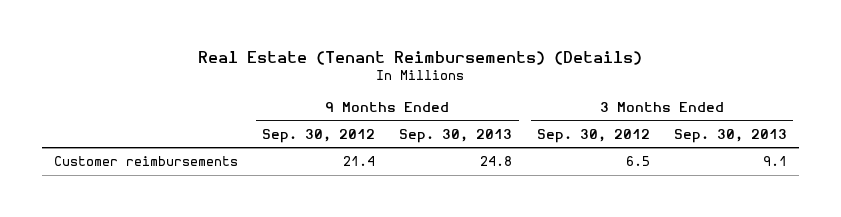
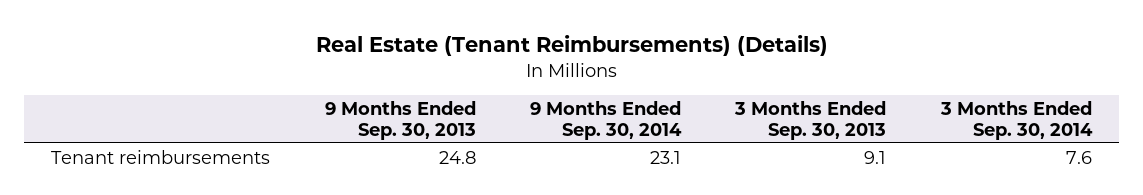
[262,128,376,143] Sep. 30, 2012 -> none
[536,128,650,143] Sep. 30, 2012 -> none
none -> [530,100,683,140] 9 Months Ended Sep. 30, 2014
none -> [939,100,1093,140] 3 Months Ended Sep. 30, 2014
[54,156,239,167] Customer reimbursements -> [51,149,271,164] Tenant reimbursements

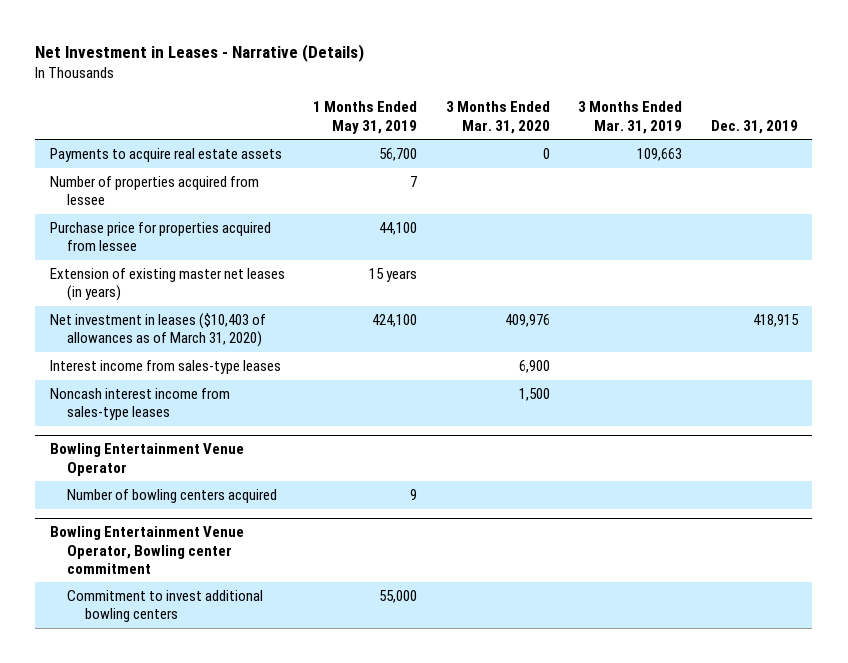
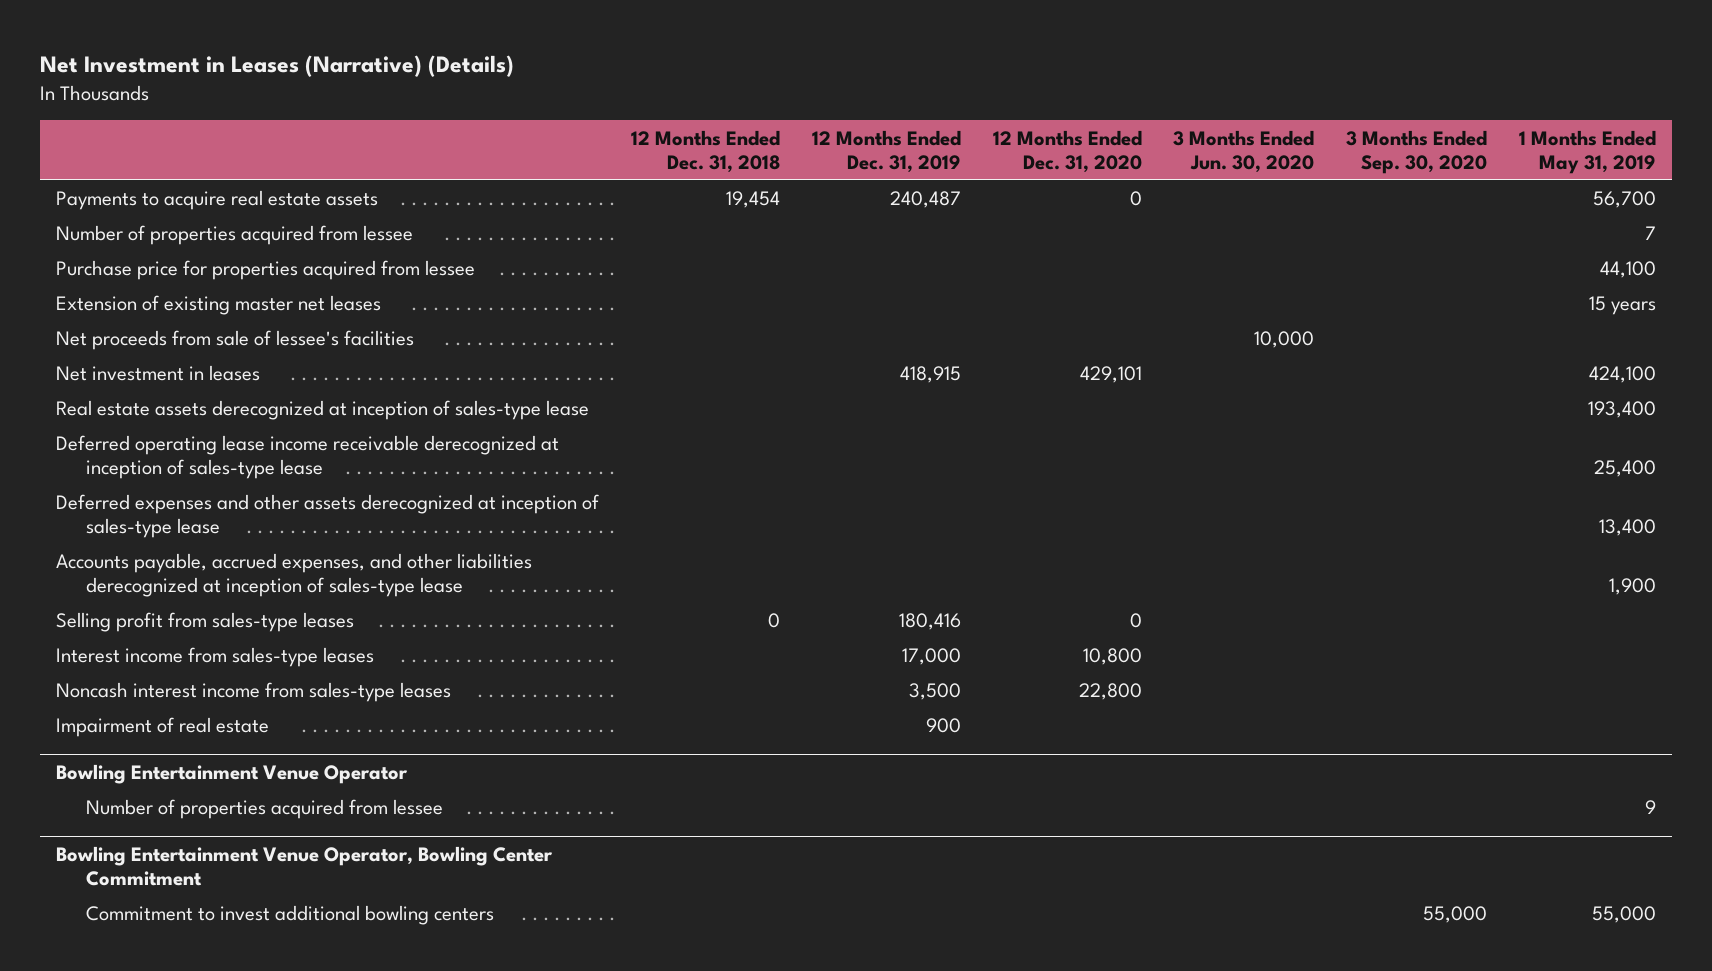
[35,44,365,63] Net Investment in Leases - Narrative (Details) -> [40,55,515,78] Net Investment in Leases (Narrative) (Details)
[445,101,550,134] 3 Months Ended Mar. 31, 2020 -> none
[578,101,683,134] 3 Months Ended Mar. 31, 2019 -> none
[710,119,798,134] Dec. 31, 2019 -> none
none -> [631,129,781,173] 12 Months Ended Dec. 31, 2018
none -> [811,129,961,173] 12 Months Ended Dec. 31, 2019
none -> [992,129,1142,173] 12 Months Ended Dec. 31, 2020
none -> [1173,129,1315,173] 3 Months Ended Jun. 30, 2020
none -> [1346,129,1488,174] 3 Months Ended Sep. 30, 2020
[49,268,285,302] Extension of existing master net leases (in years) -> [56,295,382,316] Extension of existing master net leases
none -> [56,330,415,351] Net proceeds from sale of lessee's facilities
[49,313,266,348] Net investment in leases ($10,403 of allowances as of March 31, 2020) -> [56,365,261,382] Net investment in leases
none -> [56,400,590,421] Real estate assets derecognized at inception of sales-type lease
none -> [56,435,560,480] Deferred operating lease income receivable derecognized at inception of sales-type lease
none -> [56,494,600,539] Deferred expenses and other assets derecognized at inception of sales-type lease
none -> [56,553,533,598] Accounts payable, accrued expenses, and other liabilities derecognized at inception of sales-type lease
none -> [56,612,355,633] Selling profit from sales-type leases
none -> [56,717,270,738] Impairment of real estate
[67,489,278,504] Number of bowling centers acquired -> [85,799,443,820] Number of properties acquired from lessee
[49,526,244,574] Bowling Entertainment Venue Operator, Bowling center commitment -> [56,846,554,886] Bowling Entertainment Venue Operator, Bowling Center Commitment

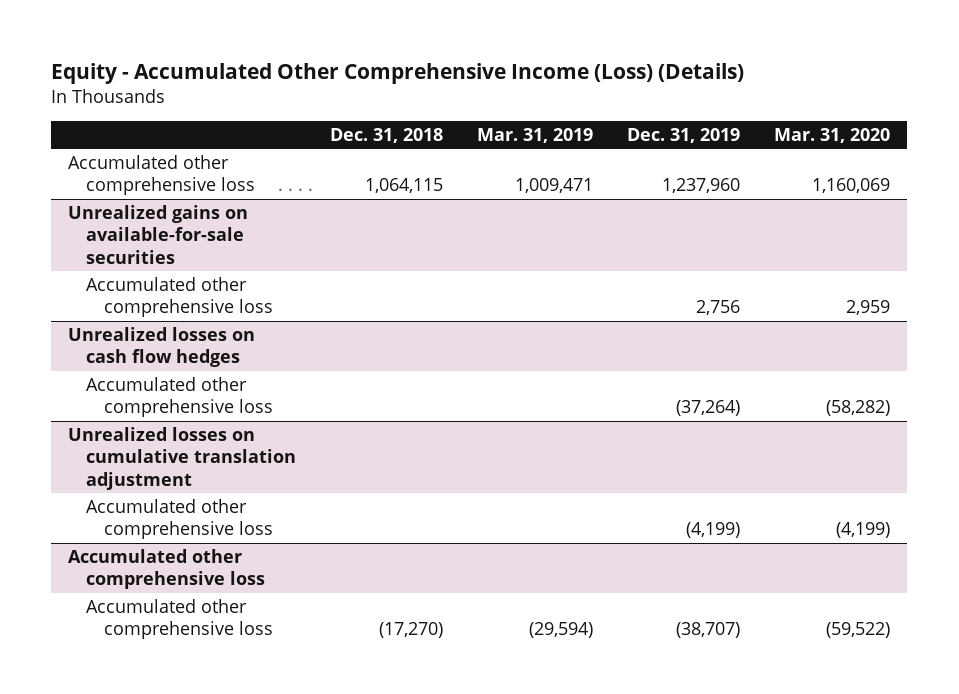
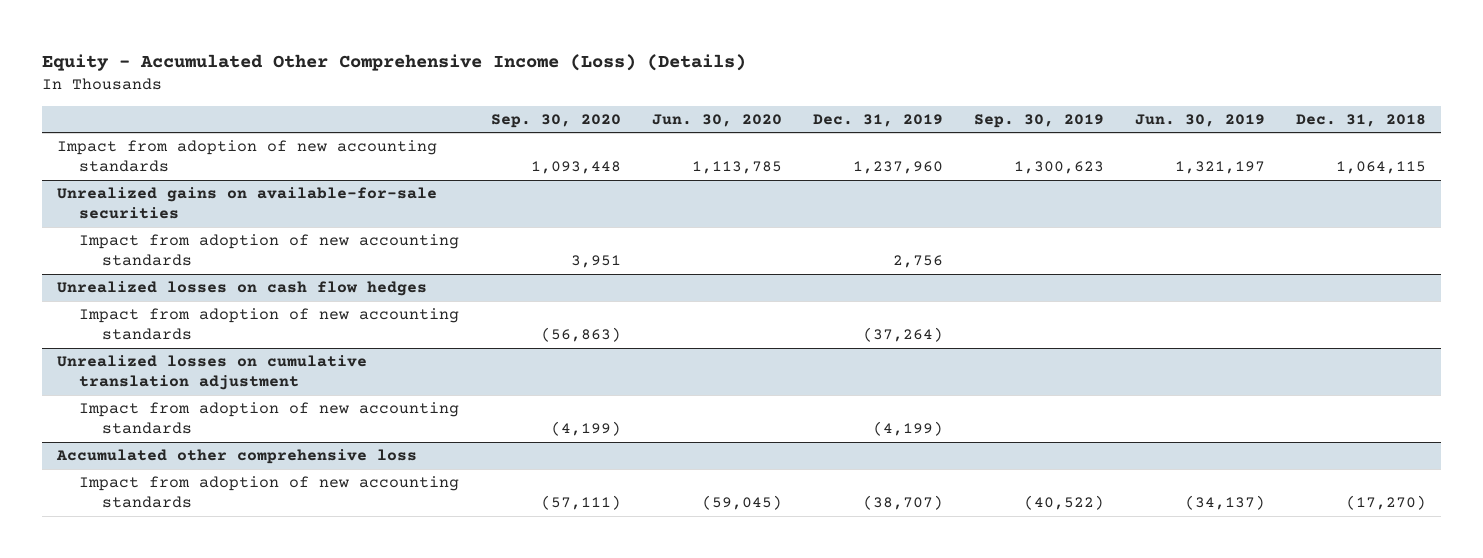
[477,127,594,143] Mar. 31, 2019 -> none
[774,127,891,143] Mar. 31, 2020 -> none
none -> [490,113,621,128] Sep. 30, 2020
none -> [651,113,782,127] Jun. 30, 2020
none -> [973,113,1104,128] Sep. 30, 2019
none -> [1134,113,1265,127] Jun. 30, 2019
[68,155,256,196] Accumulated other comprehensive loss -> [57,140,438,173] Impact from adoption of new accounting standards
[86,277,274,318] Accumulated other comprehensive loss -> [79,234,460,267] Impact from adoption of new accounting standards
[86,377,274,418] Accumulated other comprehensive loss -> [79,308,460,341] Impact from adoption of new accounting standards
[86,499,274,540] Accumulated other comprehensive loss -> [79,402,460,435] Impact from adoption of new accounting standards
[86,599,274,640] Accumulated other comprehensive loss -> [79,476,460,509] Impact from adoption of new accounting standards

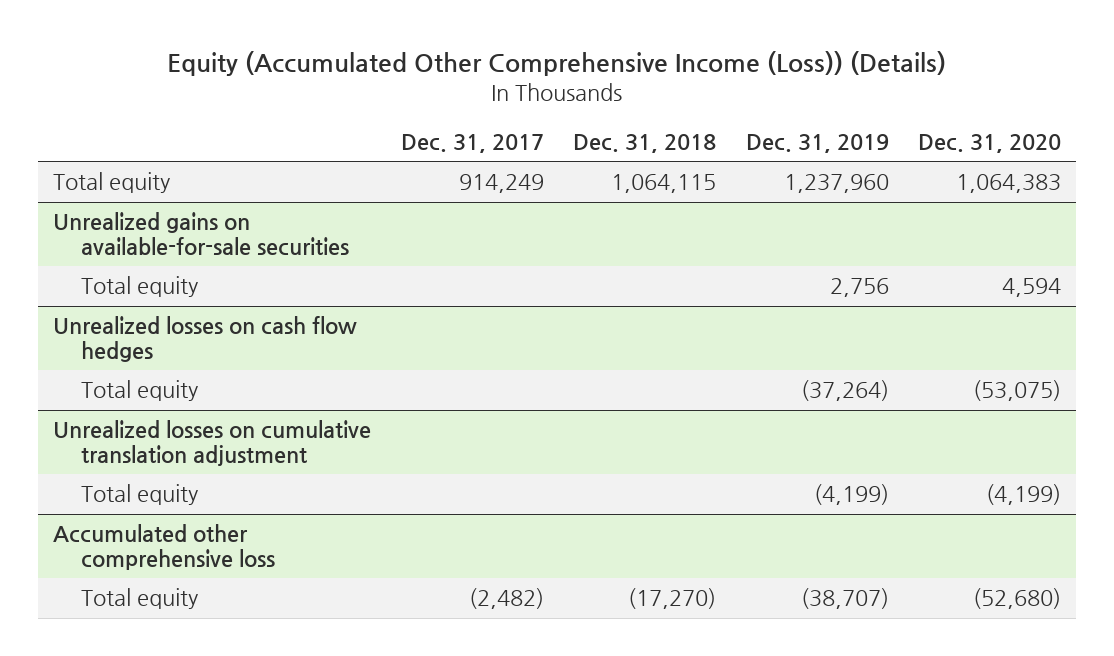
[41,54,746,72] Equity - Accumulated Other Comprehensive Income (Loss) (Details) -> [167,51,947,77] Equity (Accumulated Other Comprehensive Income (Loss)) (Details)
[490,113,621,128] Sep. 30, 2020 -> none
[651,113,782,127] Jun. 30, 2020 -> none
[973,113,1104,128] Sep. 30, 2019 -> none
[1134,113,1265,127] Jun. 30, 2019 -> none
none -> [400,133,544,153] Dec. 31, 2017
none -> [918,133,1062,153] Dec. 31, 2020
[57,140,438,173] Impact from adoption of new accounting standards -> [53,172,171,194] Total equity
[79,234,460,267] Impact from adoption of new accounting standards -> [81,276,199,298] Total equity
[79,308,460,341] Impact from adoption of new accounting standards -> [81,380,199,402] Total equity
[79,402,460,435] Impact from adoption of new accounting standards -> [81,484,199,506] Total equity
[79,476,460,509] Impact from adoption of new accounting standards -> [81,588,199,610] Total equity

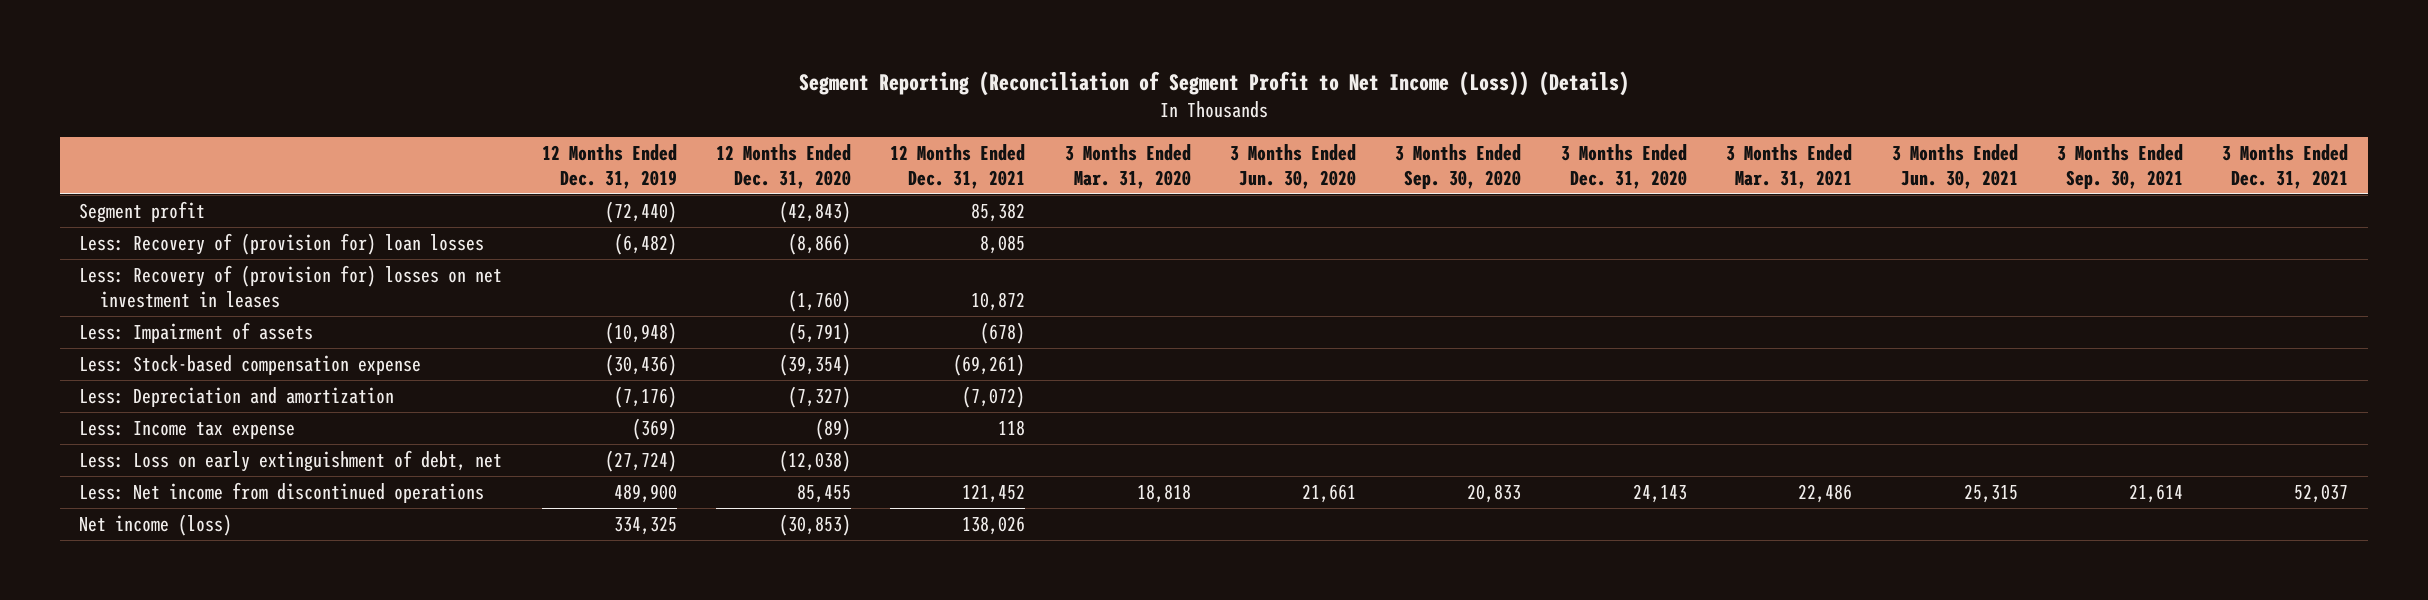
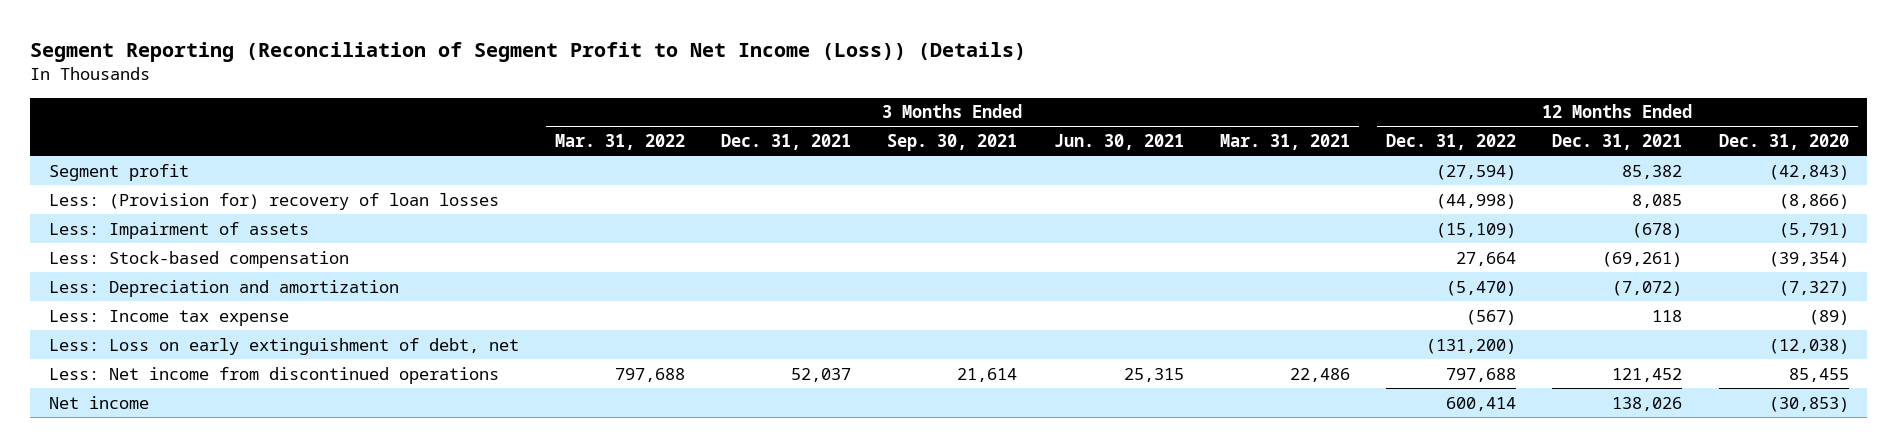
[541,143,677,189] 12 Months Ended Dec. 31, 2019 -> none
[1064,143,1191,189] 3 Months Ended Mar. 31, 2020 -> none
[1230,143,1357,189] 3 Months Ended Jun. 30, 2020 -> none
[1395,143,1522,189] 3 Months Ended Sep. 30, 2020 -> none
[1560,143,1687,189] 3 Months Ended Dec. 31, 2020 -> none
none -> [554,134,685,151] Mar. 31, 2022
none -> [1386,134,1517,151] Dec. 31, 2022
[79,264,503,308] Less: Recovery of (provision for) losses on net investment in leases -> none
[79,232,485,255] Less: Recovery of (provision for) loan losses -> [48,192,499,210] Less: (Provision for) recovery of loan losses
[79,354,422,375] Less: Stock-based compensation expense -> [48,250,349,268] Less: Stock-based compensation
[79,513,233,536] Net income (loss) -> [48,395,149,409] Net income

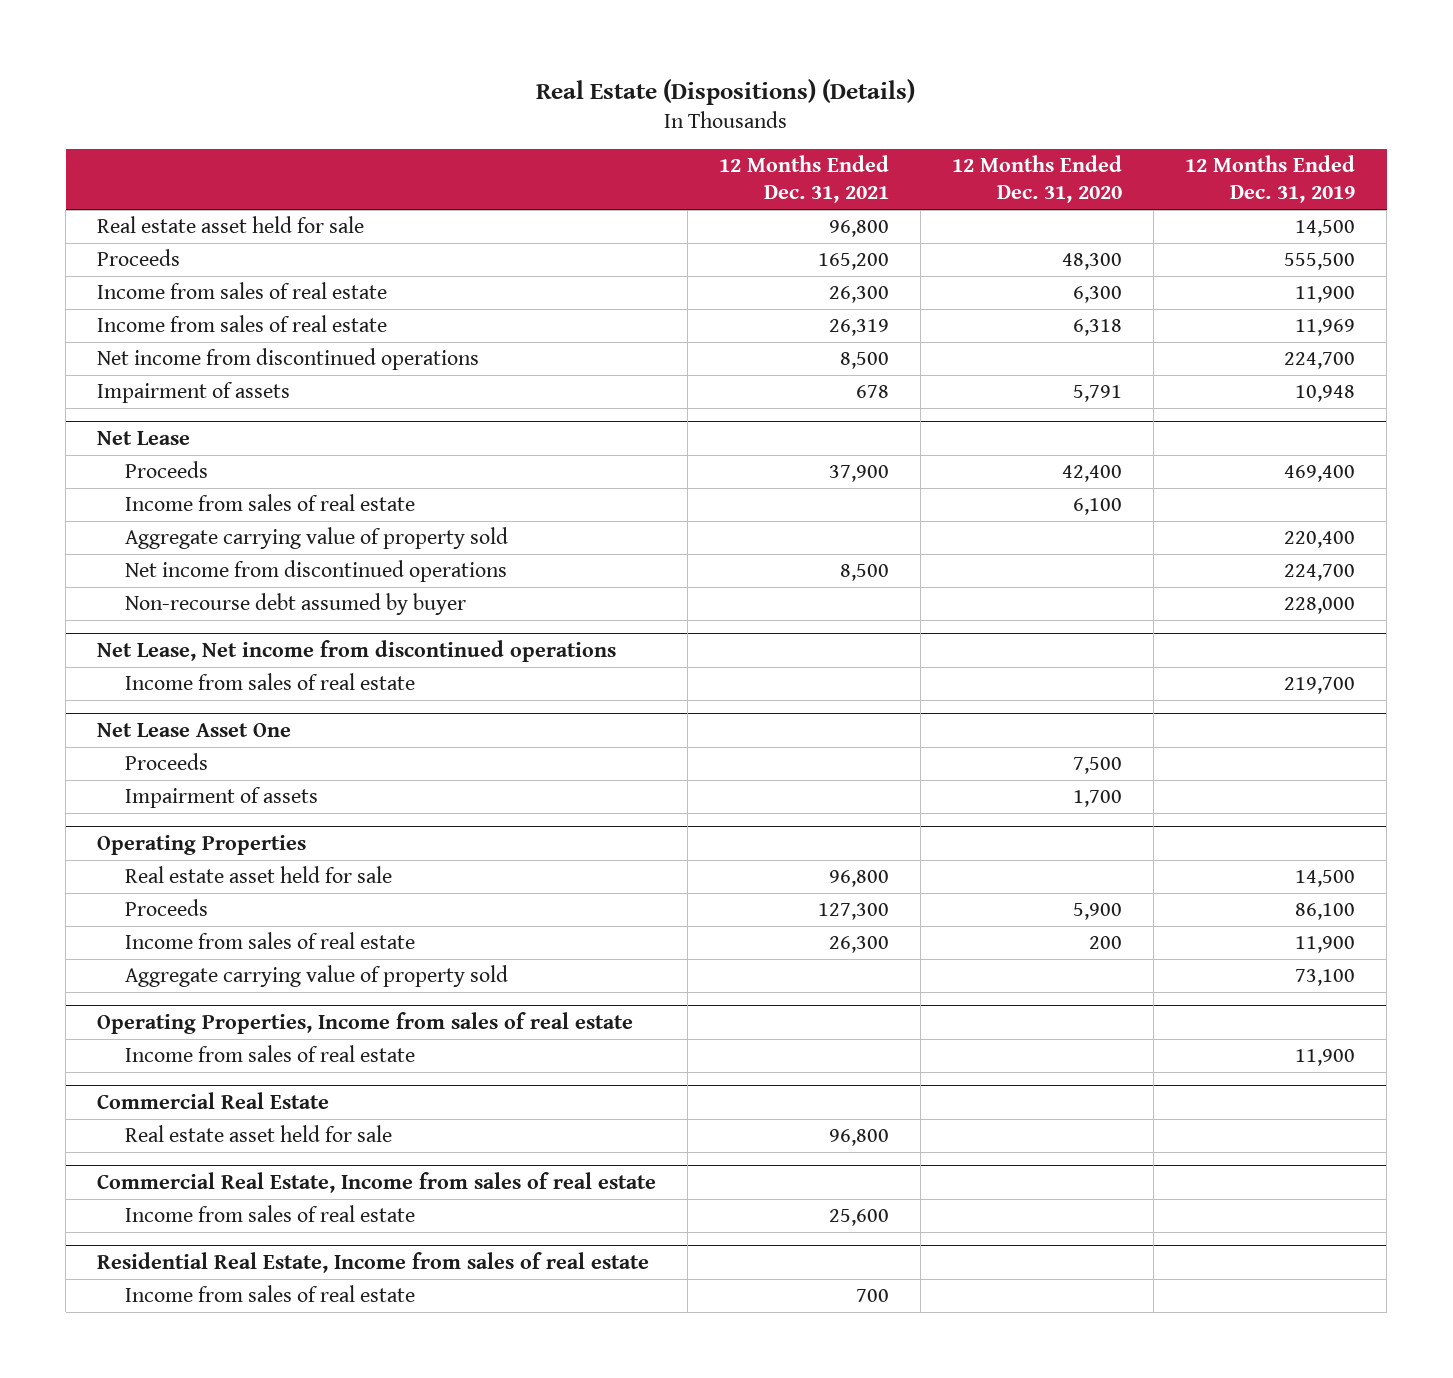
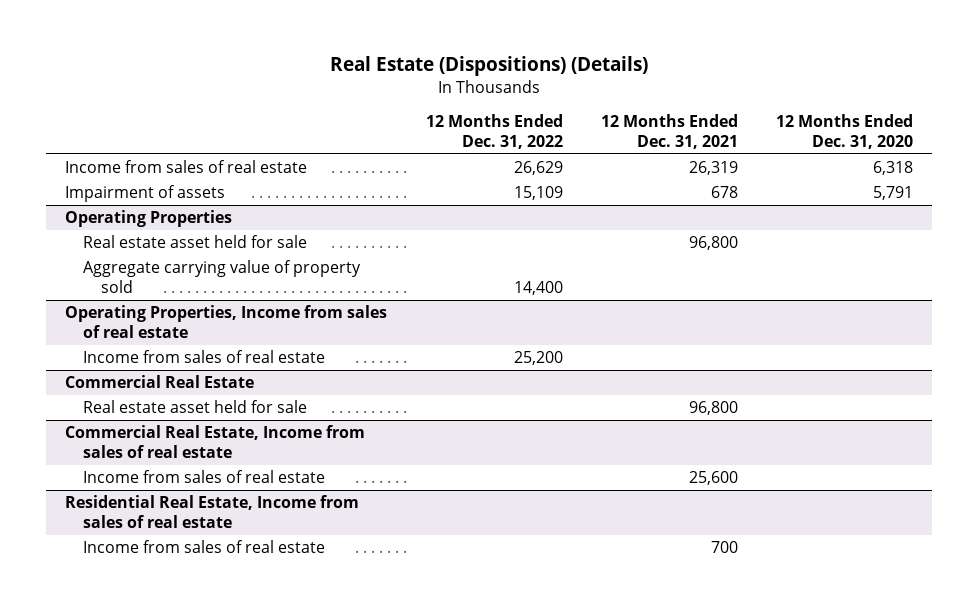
[1185,155,1356,204] 12 Months Ended Dec. 31, 2019 -> none
none -> [425,114,563,150] 12 Months Ended Dec. 31, 2022
[97,216,365,234] Real estate asset held for sale -> none
[97,249,181,267] Proceeds -> none
[97,282,388,300] Income from sales of real estate -> none
[97,348,480,371] Net income from discontinued operations -> none
[97,430,191,445] Net Lease -> none
[124,461,208,479] Proceeds -> none
[124,494,415,512] Income from sales of real estate -> none
[124,527,508,550] Aggregate carrying value of property sold -> none
[124,560,507,583] Net income from discontinued operations -> none
[124,593,466,616] Non-recourse debt assumed by buyer -> none
[97,639,617,662] Net Lease, Net income from discontinued operations -> none
[124,673,415,691] Income from sales of real estate -> none
[97,722,292,737] Net Lease Asset One -> none
[124,753,208,771] Proceeds -> none
[124,787,318,809] Impairment of assets -> none
[124,899,208,917] Proceeds -> none
[124,932,415,950] Income from sales of real estate -> none

